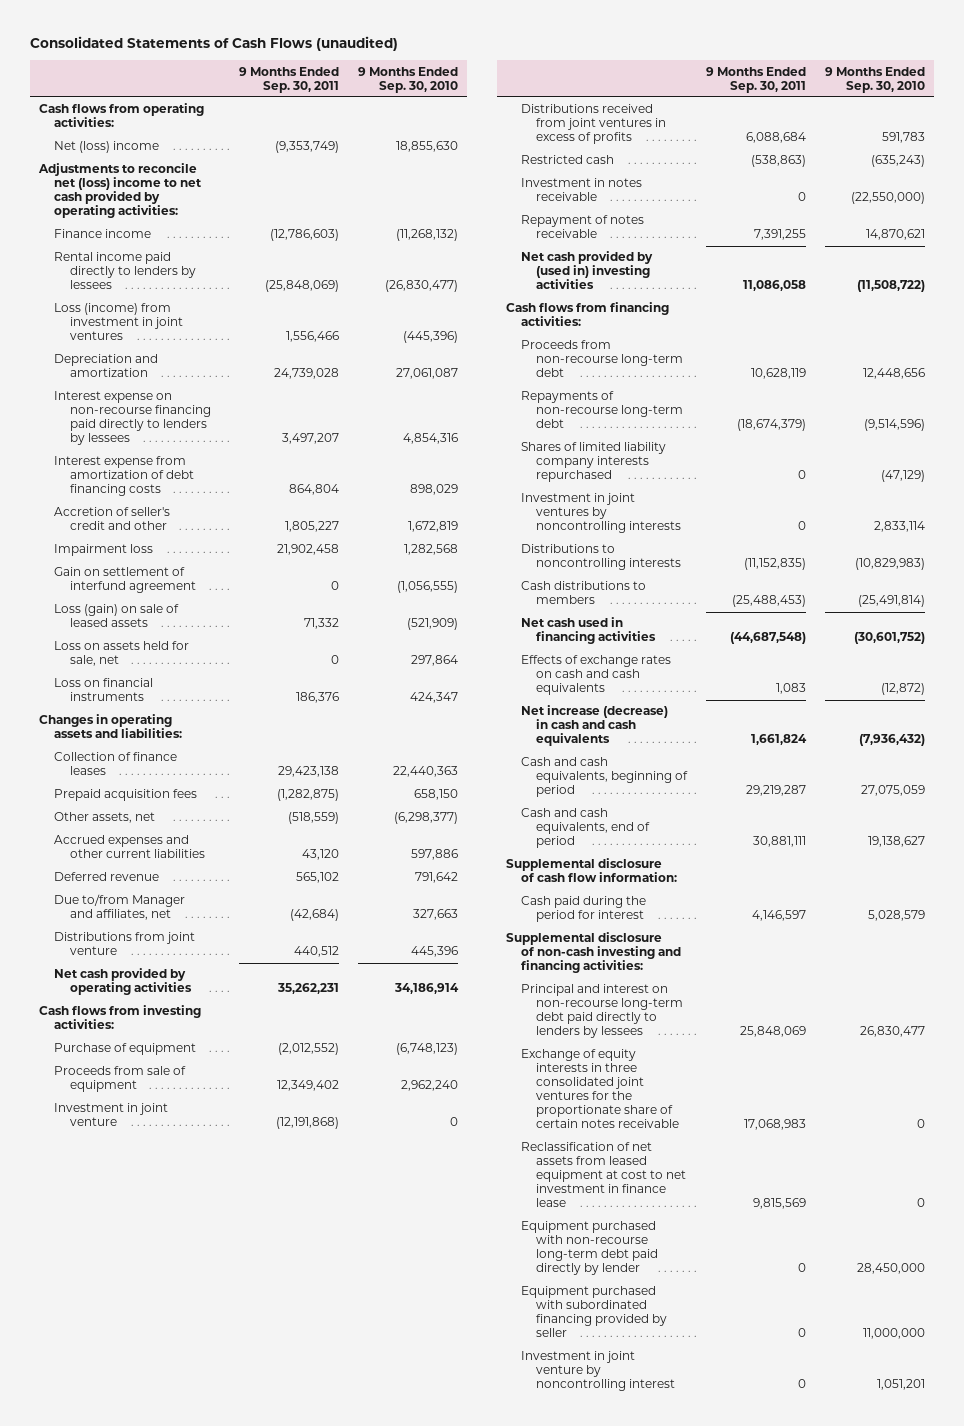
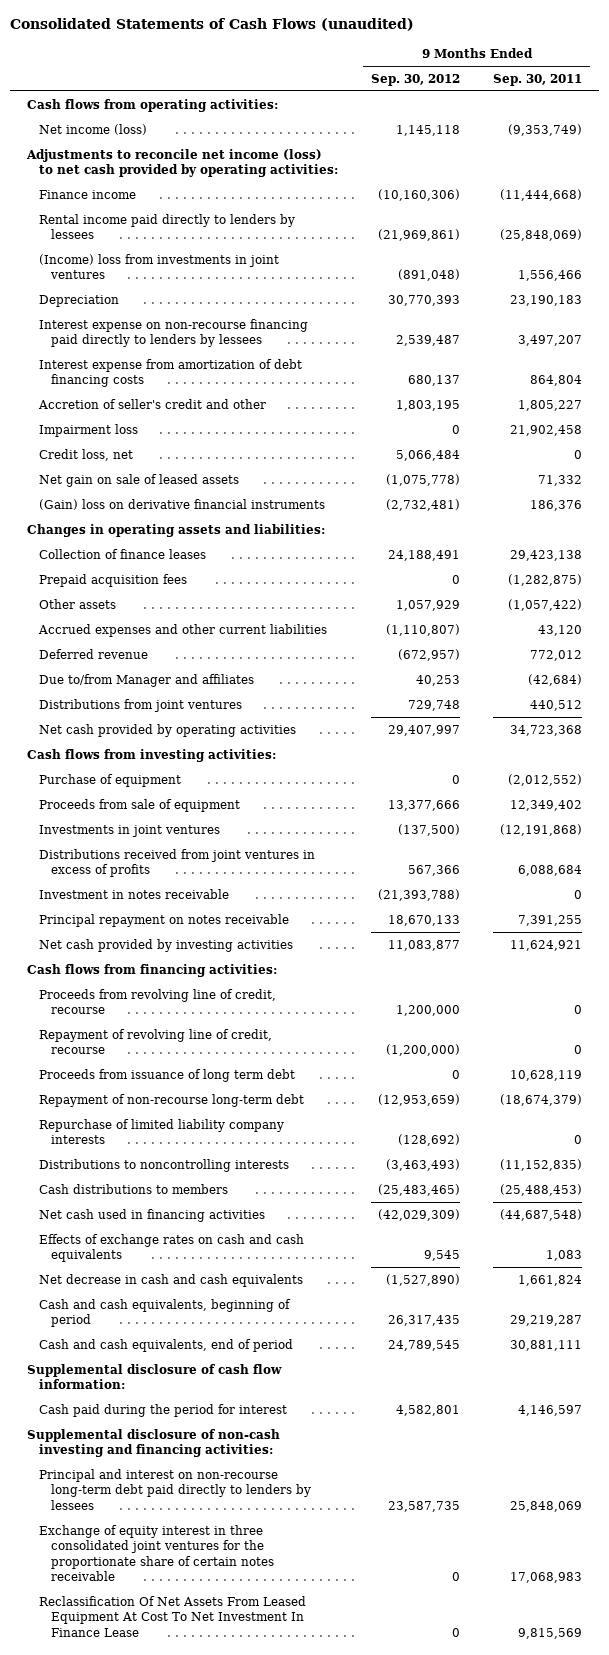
[357,66,458,93] 9 Months Ended Sep. 30, 2010 -> none
none -> [371,73,461,86] Sep. 30, 2012
[54,141,160,154] Net (loss) income -> [39,123,148,135] Net income (loss)
[38,163,203,219] Adjustments to reconcile net (loss) income to net cash provided by operating activities: -> [25,148,339,178] Adjustments to reconcile net income (loss) to net cash provided by operating activities:
[270,229,340,242] (12,786,603) -> [500,188,583,201] (11,444,668)
[54,354,159,378] Depreciation and amortization -> none
[54,303,183,341] Loss (income) from investment in joint ventures -> [39,253,280,280] (Income) loss from investments in joint ventures
none -> [39,294,120,307] Depreciation
[54,567,196,594] Gain on settlement of interfund agreement -> none
[54,641,190,667] Loss on assets held for sale, net -> none
none -> [39,448,134,461] Credit loss, net
[54,604,180,628] Loss (gain) on sale of leased assets -> [39,473,240,487] Net gain on sale of leased assets
[54,678,154,702] Loss on financial instruments -> [39,498,326,510] (Gain) loss on derivative financial instruments
[54,812,156,824] Other assets, net -> [39,598,117,609] Other assets
[288,812,340,825] (518,559) -> [508,598,583,611] (1,057,422)
[296,872,340,884] 565,102 -> [530,649,583,661] 772,012
[54,894,186,921] Due to/from Manager and affiliates, net -> [39,673,255,687] Due to/from Manager and affiliates
[54,932,196,956] Distributions from joint venture -> [39,698,243,712] Distributions from joint ventures
[277,983,340,995] 35,262,231 -> [510,724,583,736] 34,723,368
[54,1103,169,1127] Investment in joint venture -> [39,824,221,837] Investments in joint ventures
[521,155,615,165] Restricted cash -> none
[521,215,645,239] Repayment of notes receivable -> [39,913,290,927] Principal repayment on notes receivable
[521,251,654,290] Net cash provided by (used in) investing activities -> [39,938,294,952] Net cash provided by investing activities
[743,280,807,292] 11,086,058 -> [510,939,583,951] 11,624,921
[521,493,682,534] Investment in joint ventures by noncontrolling interests -> none
none -> [39,988,277,1015] Proceeds from revolving line of credit, recourse
none -> [39,1028,273,1055] Repayment of revolving line of credit, recourse
[521,340,684,378] Proceeds from non-recourse long-term debt -> [39,1068,296,1082] Proceeds from issuance of long term debt
[521,391,684,429] Repayments of non-recourse long-term debt -> [39,1093,305,1107] Repayment of non-recourse long-term debt
[521,442,667,483] Shares of limited liability company interests repurchased -> [39,1118,285,1145] Repurchase of limited liability company interests
[521,705,669,747] Net increase (decrease) in cash and cash equivalents -> [39,1273,304,1287] Net decrease in cash and cash equivalents
[521,1221,659,1276] Equipment purchased with non-recourse long-term debt paid directly by lender -> none
[521,1286,668,1338] Equipment purchased with subordinated financing provided by seller -> none
[521,1351,676,1392] Investment in joint venture by noncontrolling interest -> none
[521,1049,680,1129] Exchange of equity interests in three consolidated joint ventures for the proportionate share of certain notes receivable -> [39,1524,275,1582] Exchange of equity interest in three consolidated joint ventures for the proportionate share of certain notes receivable
[521,1142,687,1208] Reclassification of net assets from leased equipment at cost to net investment in finance lease -> [39,1595,307,1637] Reclassification Of Net Assets From Leased Equipment At Cost To Net Investment In Finance Lease

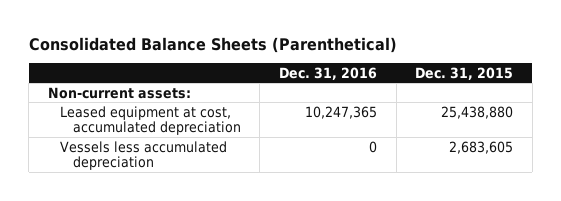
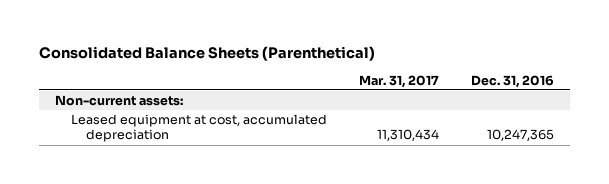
[415,66,514,80] Dec. 31, 2015 -> none
none -> [358,74,439,88] Mar. 31, 2017
[60,140,228,171] Vessels less accumulated depreciation -> none

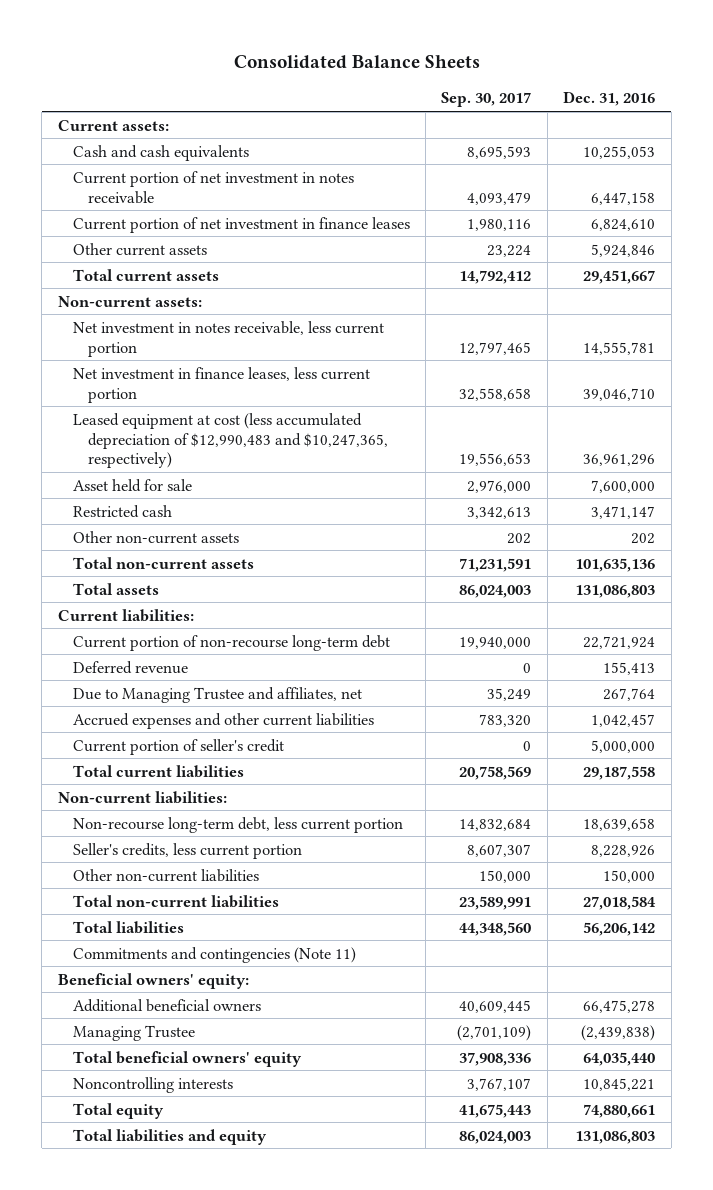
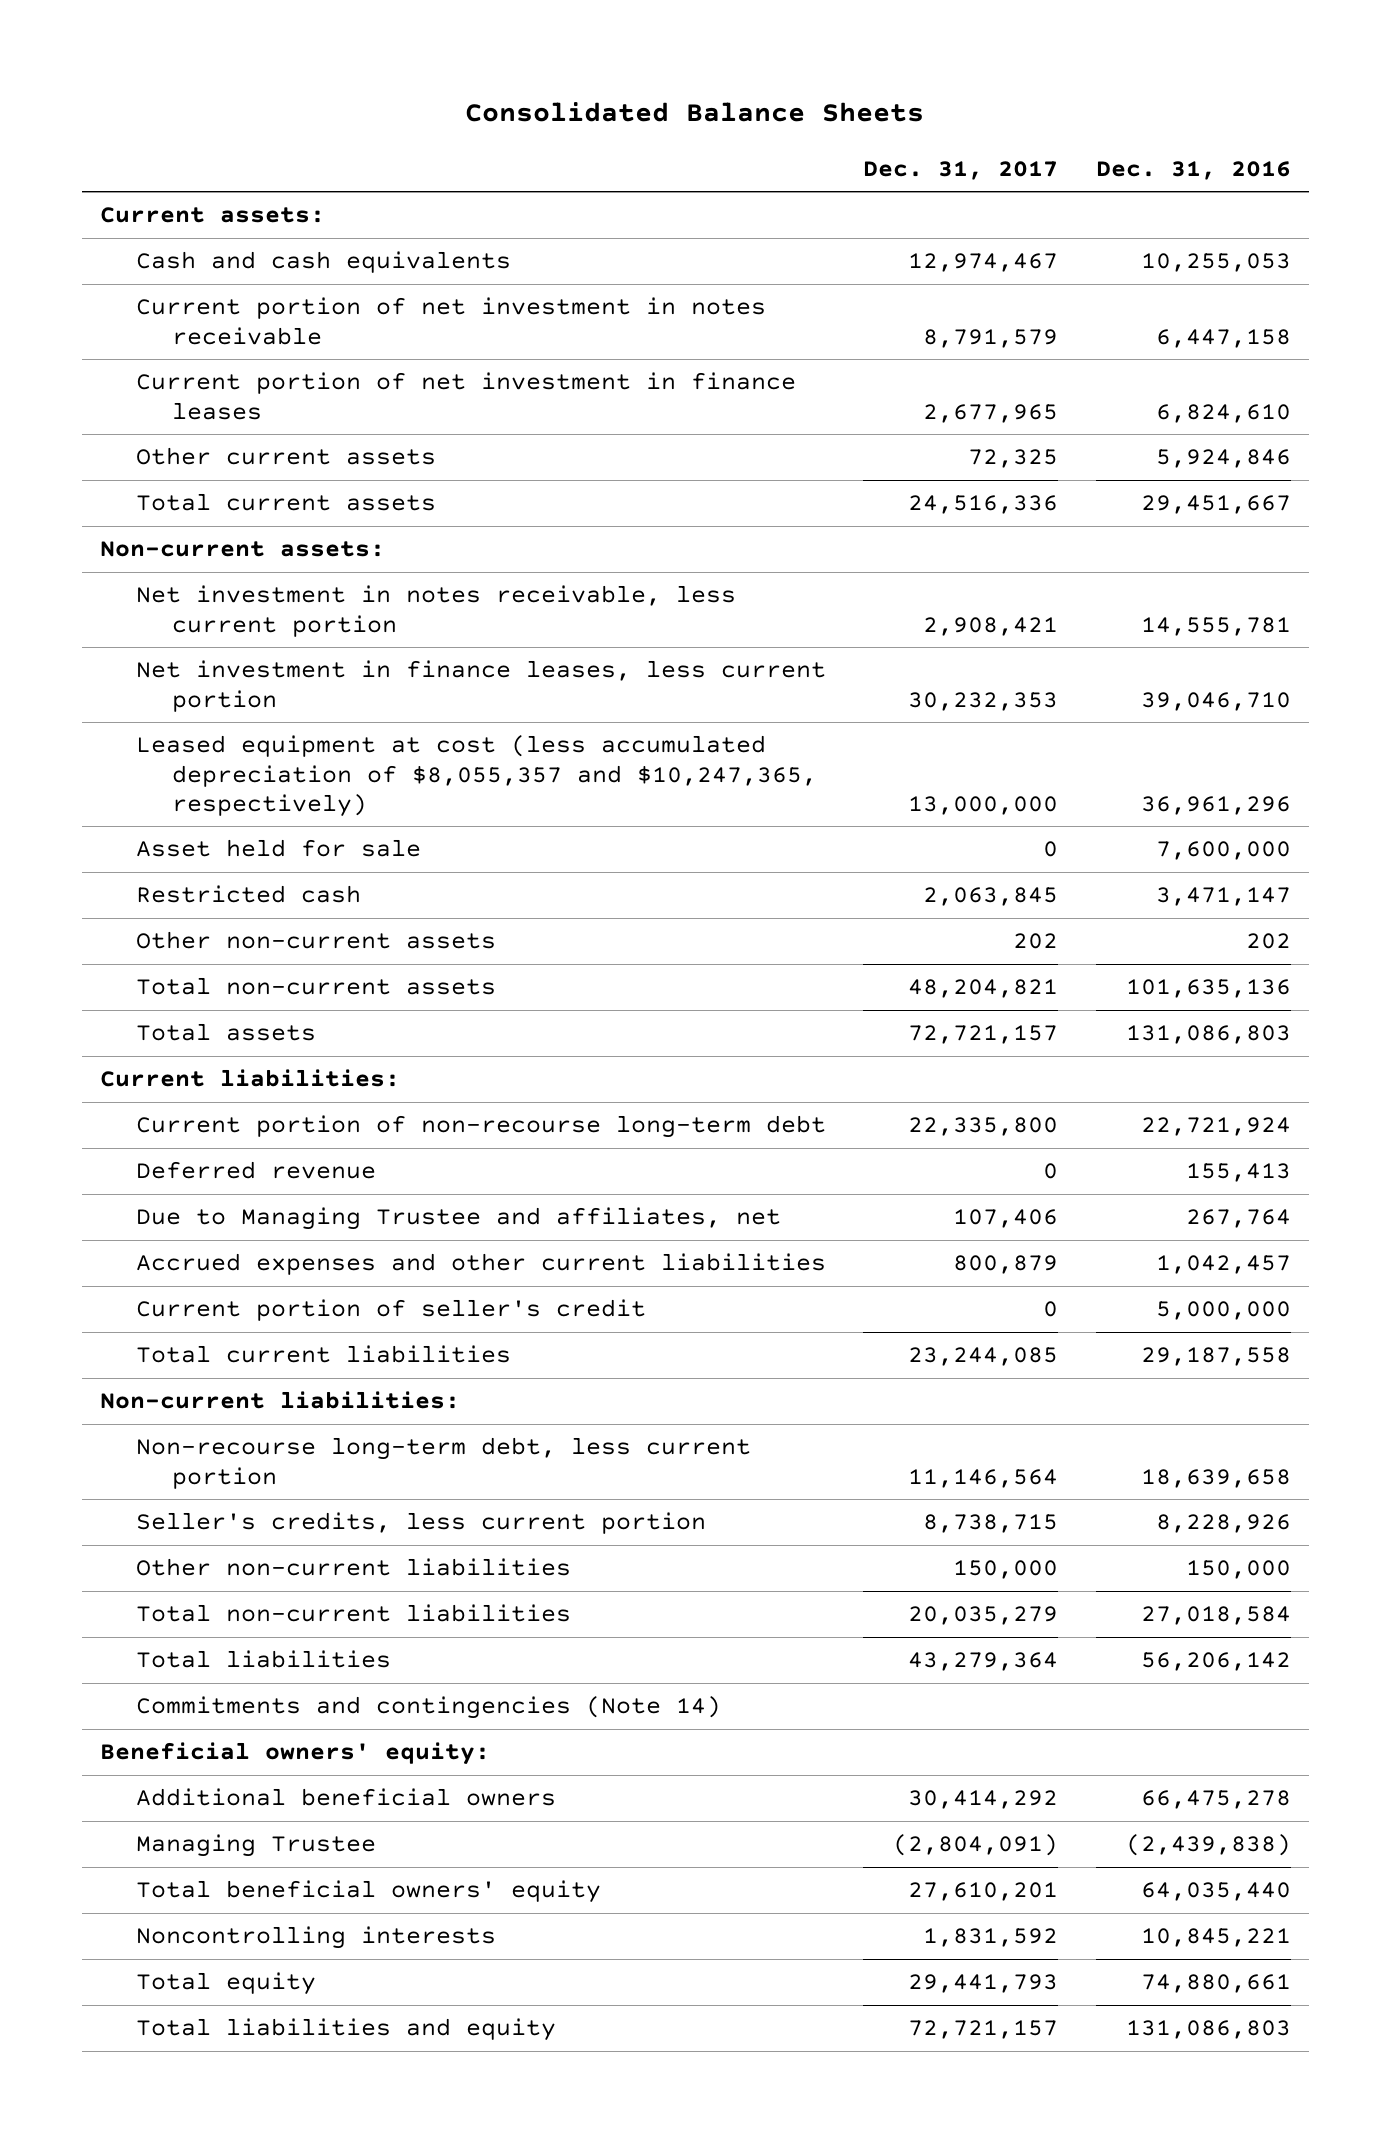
[441,92,532,108] Sep. 30, 2017 -> none
none -> [863,160,1059,180] Dec. 31, 2017
[72,412,388,469] Leased equipment at cost (less accumulated depreciation of $12,990,483 and $10,247,365, respectively) -> [136,735,818,817] Leased equipment at cost (less accumulated depreciation of $8,055,357 and $10,247,365, respectively)
[72,946,356,963] Commitments and contingencies (Note 11) -> [136,1696,722,1720] Commitments and contingencies (Note 14)

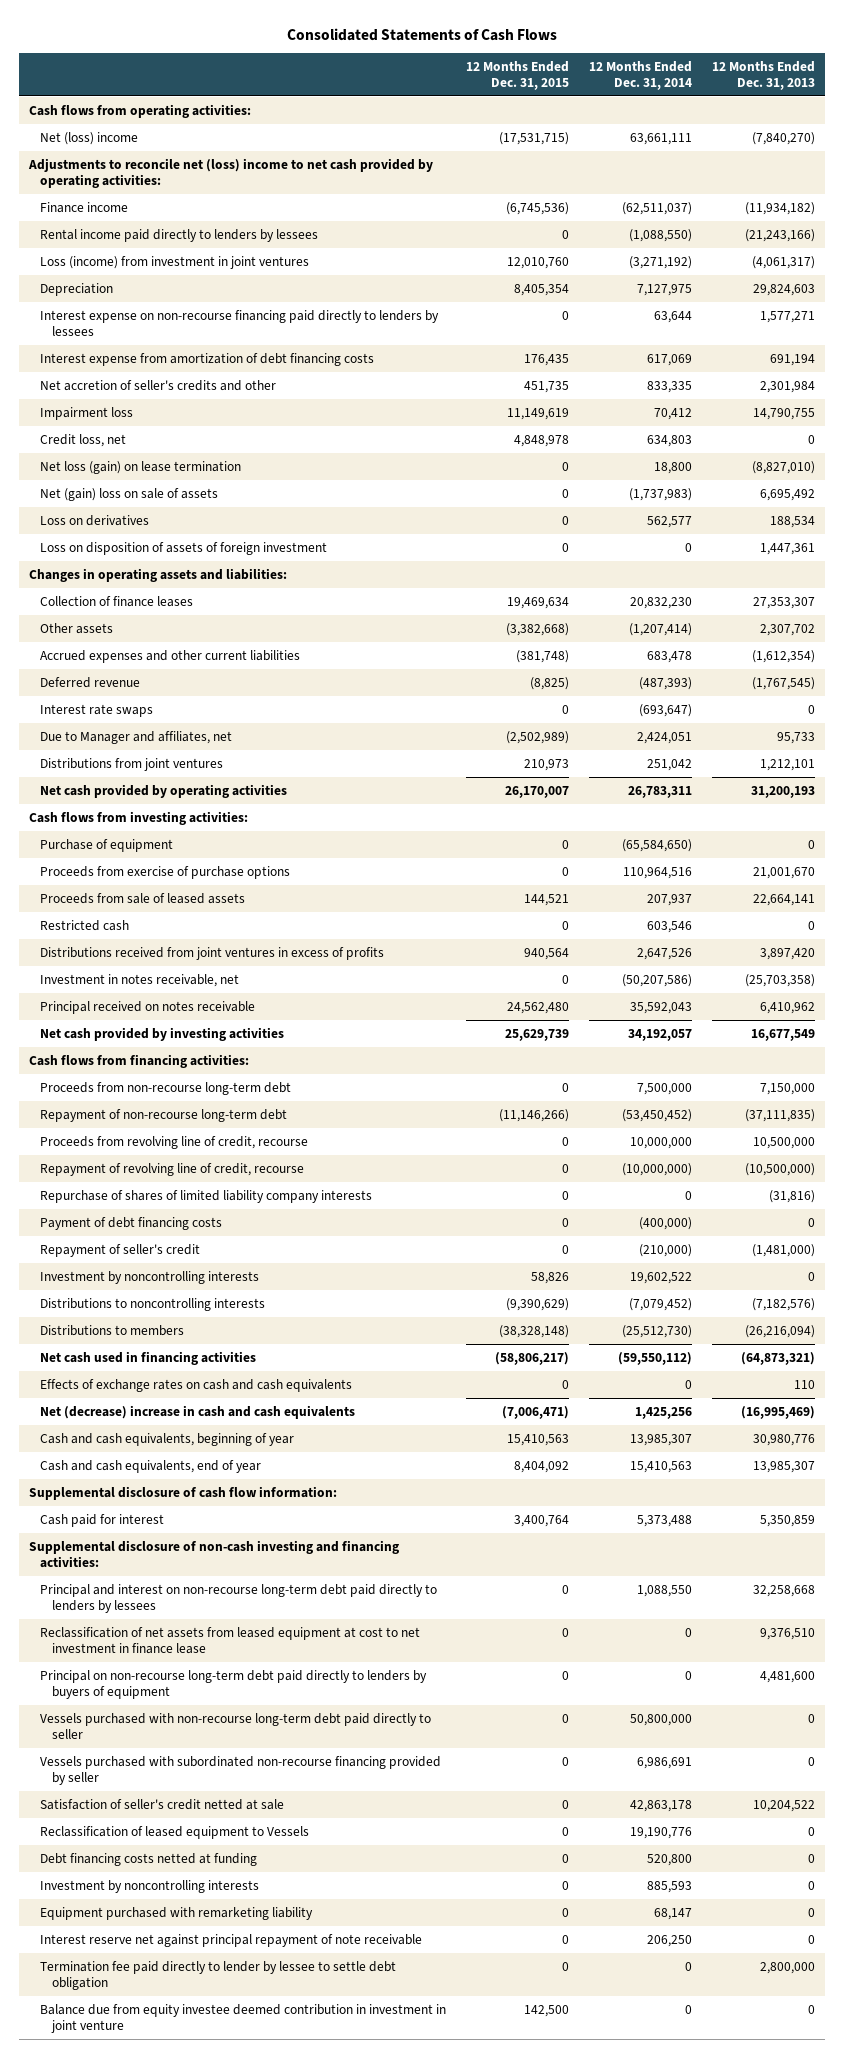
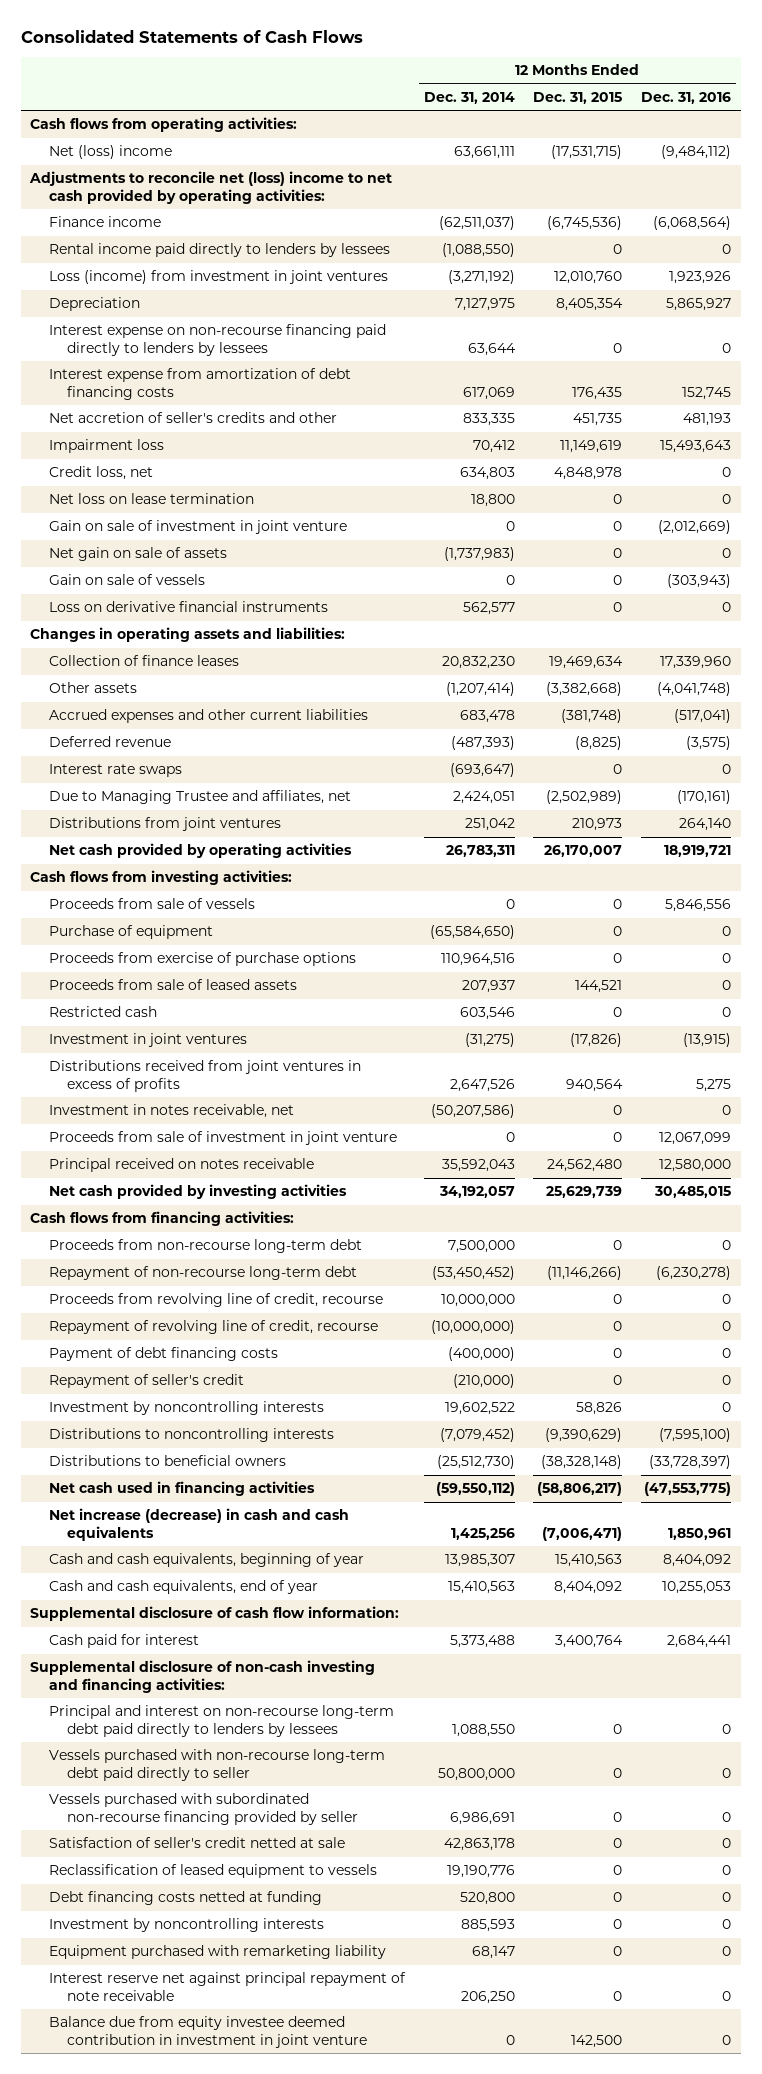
[712,60,816,91] 12 Months Ended Dec. 31, 2013 -> none
none -> [641,91,732,104] Dec. 31, 2016
[40,541,328,555] Loss on disposition of assets of foreign investment -> none
[40,460,242,474] Net loss (gain) on lease termination -> [48,493,254,505] Net loss on lease termination
none -> [48,520,347,535] Gain on sale of investment in joint venture
[40,487,219,501] Net (gain) loss on sale of assets -> [48,547,227,562] Net gain on sale of assets
none -> [48,574,205,586] Gain on sale of vessels
[40,514,150,526] Loss on derivatives -> [48,601,328,613] Loss on derivative financial instruments
[40,730,233,744] Due to Manager and affiliates, net -> [48,790,351,805] Due to Managing Trustee and affiliates, net
none -> [48,898,255,910] Proceeds from sale of vessels
none -> [48,1033,247,1048] Investment in joint ventures
none -> [48,1131,397,1146] Proceeds from sale of investment in joint venture
[40,1189,373,1203] Repurchase of shares of limited liability company interests -> none
[40,1324,185,1336] Distributions to members -> [48,1455,286,1467] Distributions to beneficial owners
[40,1378,353,1392] Effects of exchange rates on cash and cash equivalents -> none
[40,1404,356,1419] Net (decrease) increase in cash and cash equivalents -> [48,1508,349,1542] Net increase (decrease) in cash and cash equivalents
[40,1626,421,1654] Reclassification of net assets from leased equipment at cost to net investment in finance lease -> none
[40,1669,428,1699] Principal on non-recourse long-term debt paid directly to lenders by buyers of equipment -> none
[40,1825,310,1839] Reclassification of leased equipment to Vessels -> [48,1864,377,1879] Reclassification of leased equipment to vessels
[40,1960,397,1990] Termination fee paid directly to lender by lessee to settle debt obligation -> none

